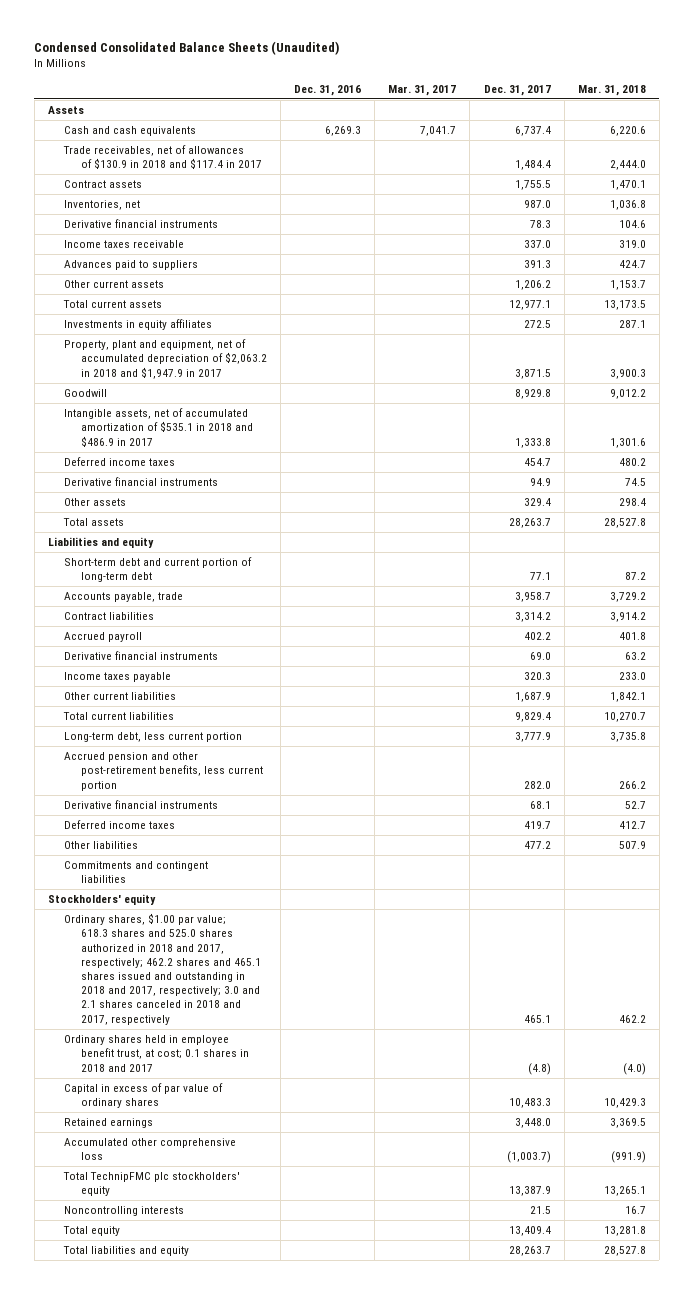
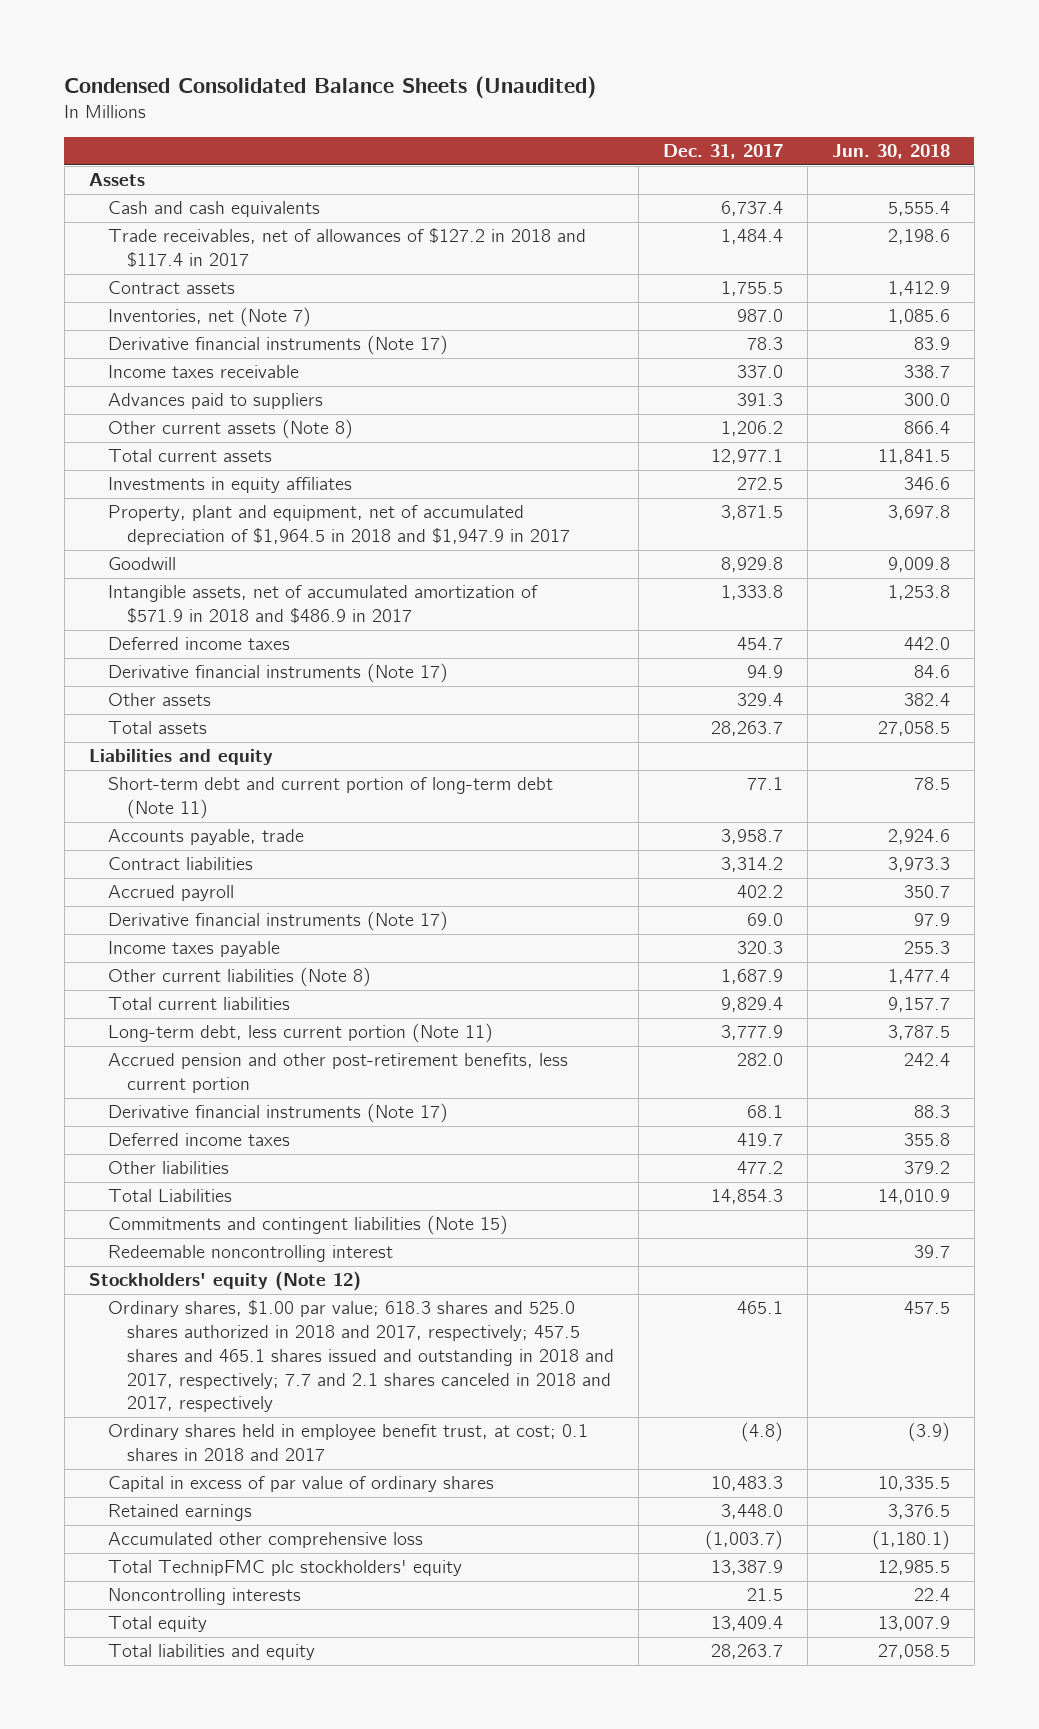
[293,84,361,96] Dec. 31, 2016 -> none
[388,84,457,96] Mar. 31, 2017 -> none
[577,84,646,96] Mar. 31, 2018 -> none
none -> [831,144,950,160] Jun. 30, 2018
[63,145,262,170] Trade receivables, net of allowances of $130.9 in 2018 and $117.4 in 2017 -> [107,228,586,268] Trade receivables, net of allowances of $127.2 in 2018 and $117.4 in 2017
[64,200,141,211] Inventories, net -> [107,307,311,328] Inventories, net (Note 7)
[64,219,219,229] Derivative financial instruments -> [107,335,448,356] Derivative financial instruments (Note 17)
[64,280,165,289] Other current assets -> [107,419,353,440] Other current assets (Note 8)
[64,339,267,379] Property, plant and equipment, net of accumulated depreciation of $2,063.2 in 2018 and $1,947.9 in 2017 -> [107,505,571,546] Property, plant and equipment, net of accumulated depreciation of $1,964.5 in 2018 and $1,947.9 in 2017
[64,408,253,447] Intangible assets, net of accumulated amortization of $535.1 in 2018 and $486.9 in 2017 -> [107,585,538,624] Intangible assets, net of accumulated amortization of $571.9 in 2018 and $486.9 in 2017
[64,477,219,487] Derivative financial instruments -> [107,663,448,684] Derivative financial instruments (Note 17)
[64,557,253,583] Short-term debt and current portion of long-term debt -> [107,777,553,820] Short-term debt and current portion of long-term debt (Note 11)
[64,651,219,661] Derivative financial instruments -> [107,911,448,932] Derivative financial instruments (Note 17)
[64,692,177,701] Other current liabilities -> [107,967,371,988] Other current liabilities (Note 8)
[64,732,243,743] Long-term debt, less current portion -> [107,1023,493,1044] Long-term debt, less current portion (Note 11)
[64,800,219,810] Derivative financial instruments -> [107,1103,448,1124] Derivative financial instruments (Note 17)
none -> [107,1189,232,1203] Total Liabilities
[64,861,209,884] Commitments and contingent liabilities -> [107,1215,508,1236] Commitments and contingent liabilities (Note 15)
none -> [107,1245,393,1263] Redeemable noncontrolling interest
[47,894,156,906] Stockholders' equity -> [88,1271,361,1292] Stockholders' equity (Note 12)
[64,913,261,1025] Ordinary shares, $1.00 par value; 618.3 shares and 525.0 shares authorized in 2018 and 2017, respectively; 462.2 shares and 465.1 shares issued and outstanding in 2018 and 2017, respectively; 3.0 and 2.1 shares canceled in 2018 and 2017, respectively -> [107,1300,615,1413] Ordinary shares, $1.00 par value; 618.3 shares and 525.0 shares authorized in 2018 and 2017, respectively; 457.5 shares and 465.1 shares issued and outstanding in 2018 and 2017, respectively; 7.7 and 2.1 shares canceled in 2018 and 2017, respectively

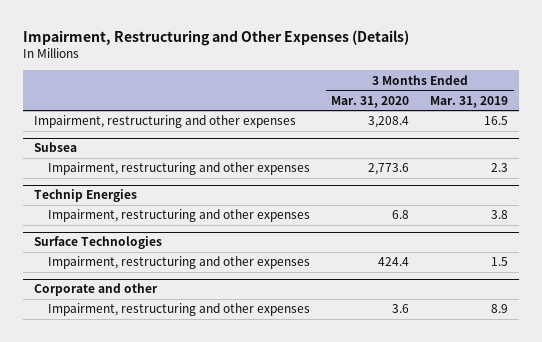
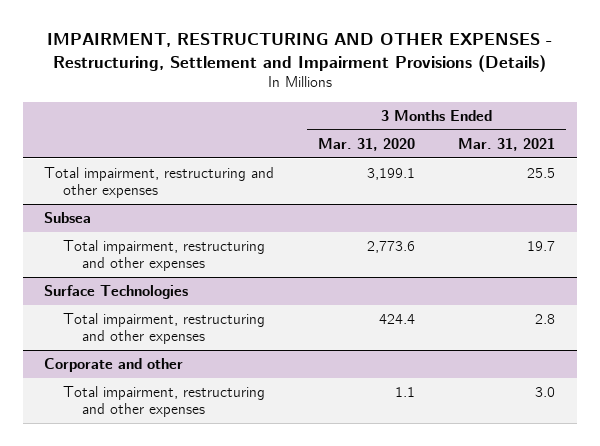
[23,30,410,47] Impairment, Restructuring and Other Expenses (Details) -> [46,33,552,72] IMPAIRMENT, RESTRUCTURING AND OTHER EXPENSES - Restructuring, Settlement and Impairment Provisions (Details)
[430,95,509,108] Mar. 31, 2019 -> none
none -> [458,137,556,151] Mar. 31, 2021
[34,115,297,129] Impairment, restructuring and other expenses -> [44,166,275,198] Total impairment, restructuring and other expenses
[368,116,410,129] 3,208.4 -> [366,167,415,180] 3,199.1
[34,189,138,203] Technip Energies -> none
[47,209,310,223] Impairment, restructuring and other expenses -> none
[47,162,310,176] Impairment, restructuring and other expenses -> [63,239,266,271] Total impairment, restructuring and other expenses
[47,256,310,270] Impairment, restructuring and other expenses -> [63,312,266,344] Total impairment, restructuring and other expenses
[47,303,310,317] Impairment, restructuring and other expenses -> [63,385,266,417] Total impairment, restructuring and other expenses
[392,304,410,314] 3.6 -> [394,386,415,397] 1.1

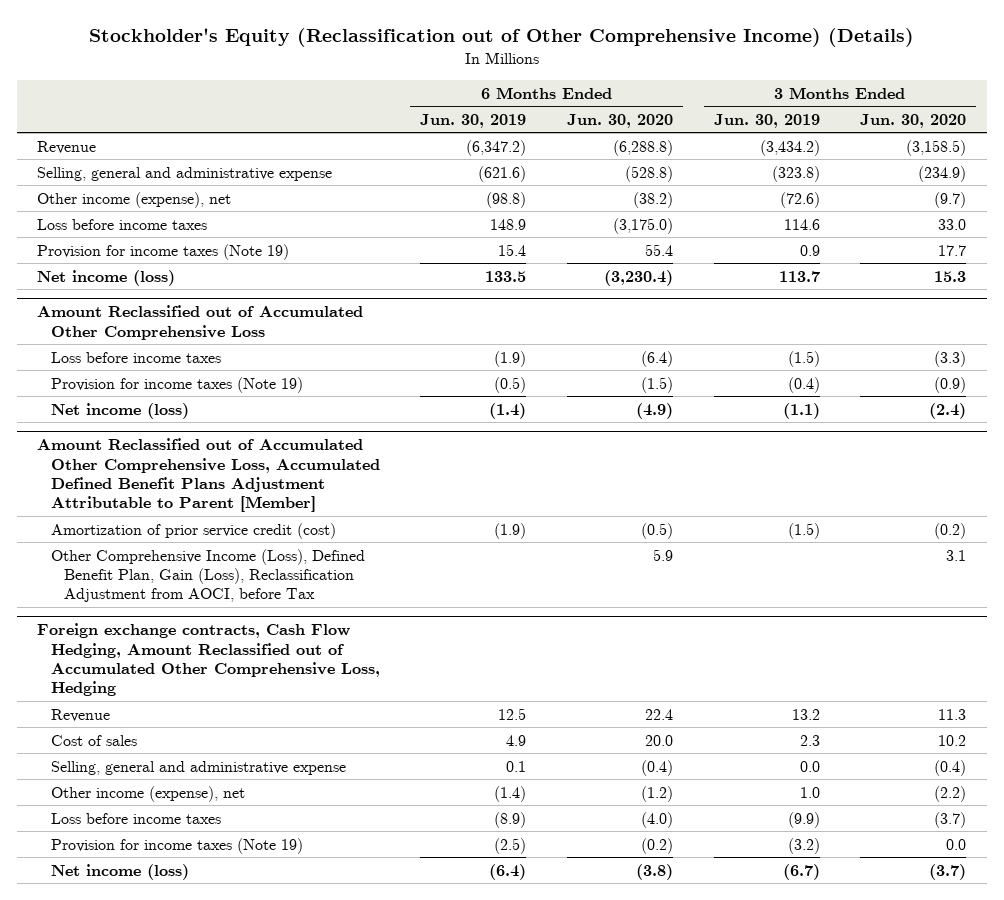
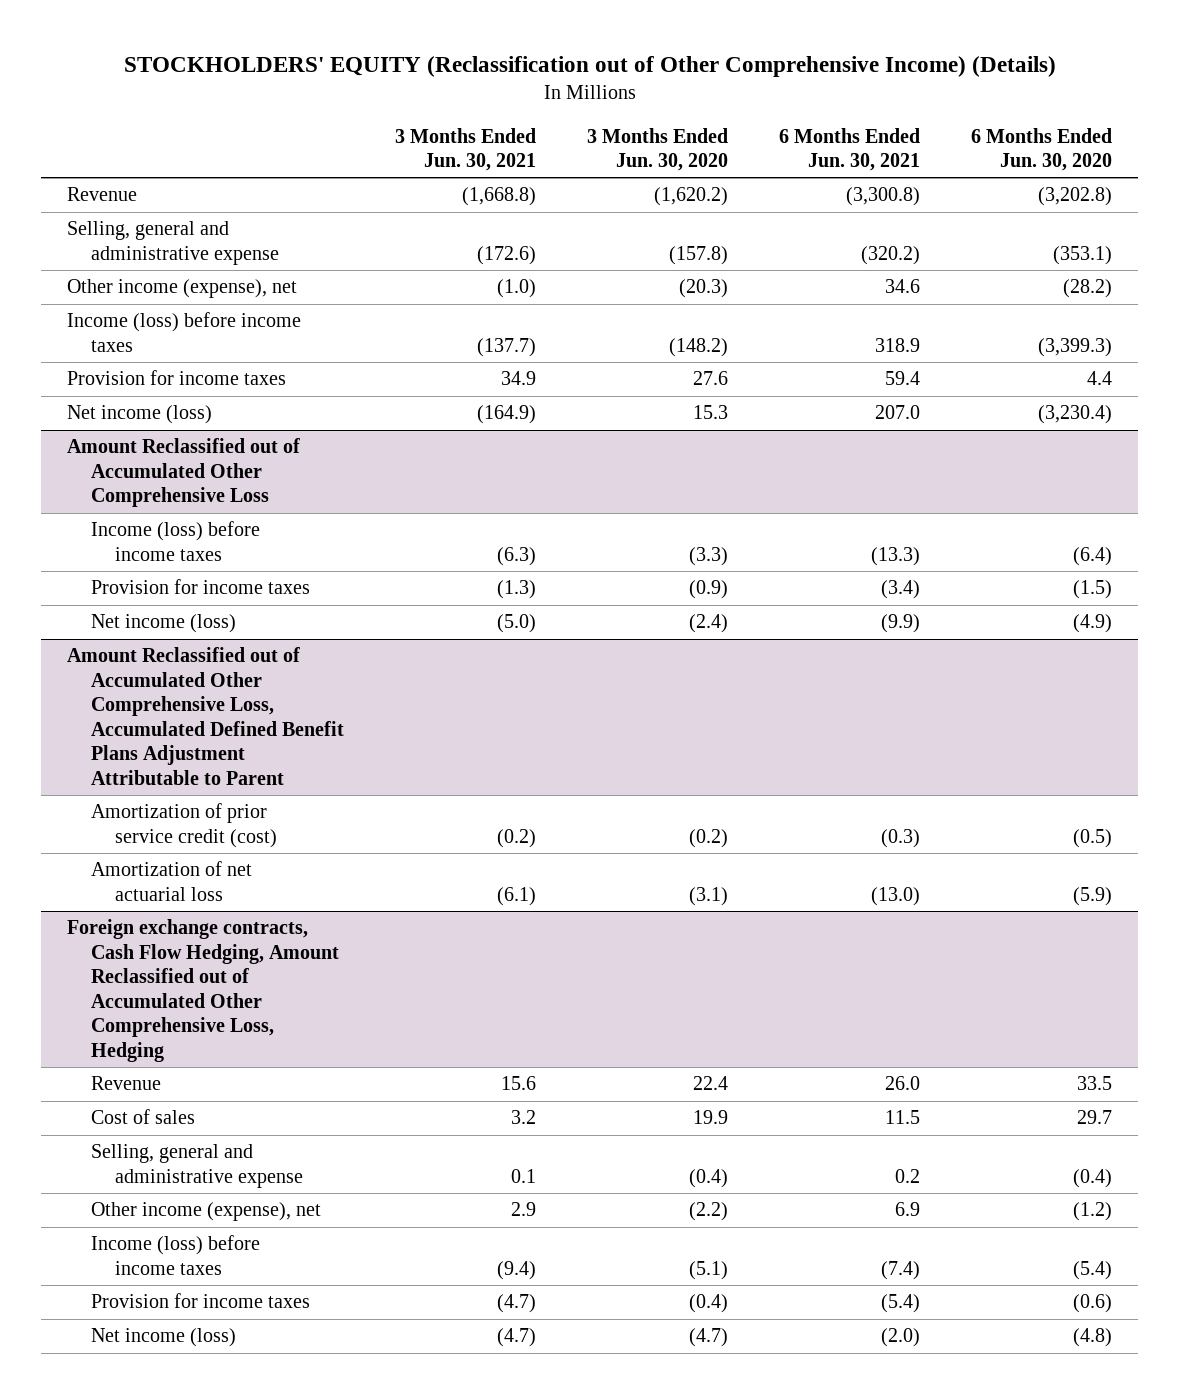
[88,28,914,48] Stockholder's Equity (Reclassification out of Other Comprehensive Income) (Details) -> [123,56,1056,78] STOCKHOLDERS' EQUITY (Reclassification out of Other Comprehensive Income) (Details)
[420,113,527,128] Jun. 30, 2019 -> none
[713,113,820,128] Jun. 30, 2019 -> none
none -> [394,127,536,172] 3 Months Ended Jun. 30, 2021
none -> [779,127,921,172] 6 Months Ended Jun. 30, 2021
[613,139,674,156] (6,288.8) -> [1038,187,1113,207] (3,202.8)
[906,139,967,156] (3,158.5) -> [654,187,729,207] (1,620.2)
[625,165,674,182] (528.8) -> [1053,245,1113,265] (353.1)
[918,165,967,182] (234.9) -> [669,245,729,265] (157.8)
[633,191,674,208] (38.2) -> [1063,279,1113,299] (28.2)
[934,191,967,208] (9.7) -> [679,279,729,299] (20.3)
[37,218,208,230] Loss before income taxes -> [67,312,302,352] Income (loss) before income taxes
[613,217,674,234] (3,175.0) -> [1038,337,1113,357] (3,399.3)
[938,218,967,230] 33.0 -> [669,337,729,357] (148.2)
[37,243,290,260] Provision for income taxes (Note 19) -> [67,370,287,386] Provision for income taxes
[645,243,674,256] 55.4 -> [1087,371,1113,386] 4.4
[938,244,967,256] 17.7 -> [693,371,729,386] 27.6
[50,351,221,363] Loss before income taxes -> [90,521,260,561] Income (loss) before income taxes
[50,376,303,393] Provision for income taxes (Note 19) -> [90,579,310,595] Provision for income taxes
[37,438,380,513] Amount Reclassified out of Accumulated Other Comprehensive Loss, Accumulated Defined Benefit Plans Adjustment Attributable to Parent [Member] -> [67,647,344,785] Amount Reclassified out of Accumulated Other Comprehensive Loss, Accumulated Defined Benefit Plans Adjustment Attributable to Parent
[50,548,365,603] Other Comprehensive Income (Loss), Defined Benefit Plan, Gain (Loss), Reclassification Adjustment from AOCI, before Tax -> none
none -> [90,861,252,901] Amortization of net actuarial loss
[645,708,674,720] 22.4 -> [1077,1076,1113,1091] 33.5
[938,708,967,720] 11.3 -> [693,1076,729,1091] 22.4
[645,734,674,746] 20.0 -> [1077,1110,1113,1125] 29.7
[938,734,967,746] 10.2 -> [693,1110,729,1125] 19.9
[50,812,221,824] Loss before income taxes -> [90,1235,260,1275] Income (loss) before income taxes
[641,811,674,828] (4.0) -> [1073,1260,1113,1280] (5.4)
[934,811,967,828] (3.7) -> [689,1260,729,1280] (5.1)
[50,837,303,854] Provision for income taxes (Note 19) -> [90,1293,310,1309] Provision for income taxes
[641,837,674,854] (0.2) -> [1073,1294,1113,1314] (0.6)
[946,838,967,850] 0.0 -> [689,1294,729,1314] (0.4)
[636,863,674,880] (3.8) -> [1073,1328,1113,1348] (4.8)
[929,863,967,880] (3.7) -> [689,1328,729,1348] (4.7)

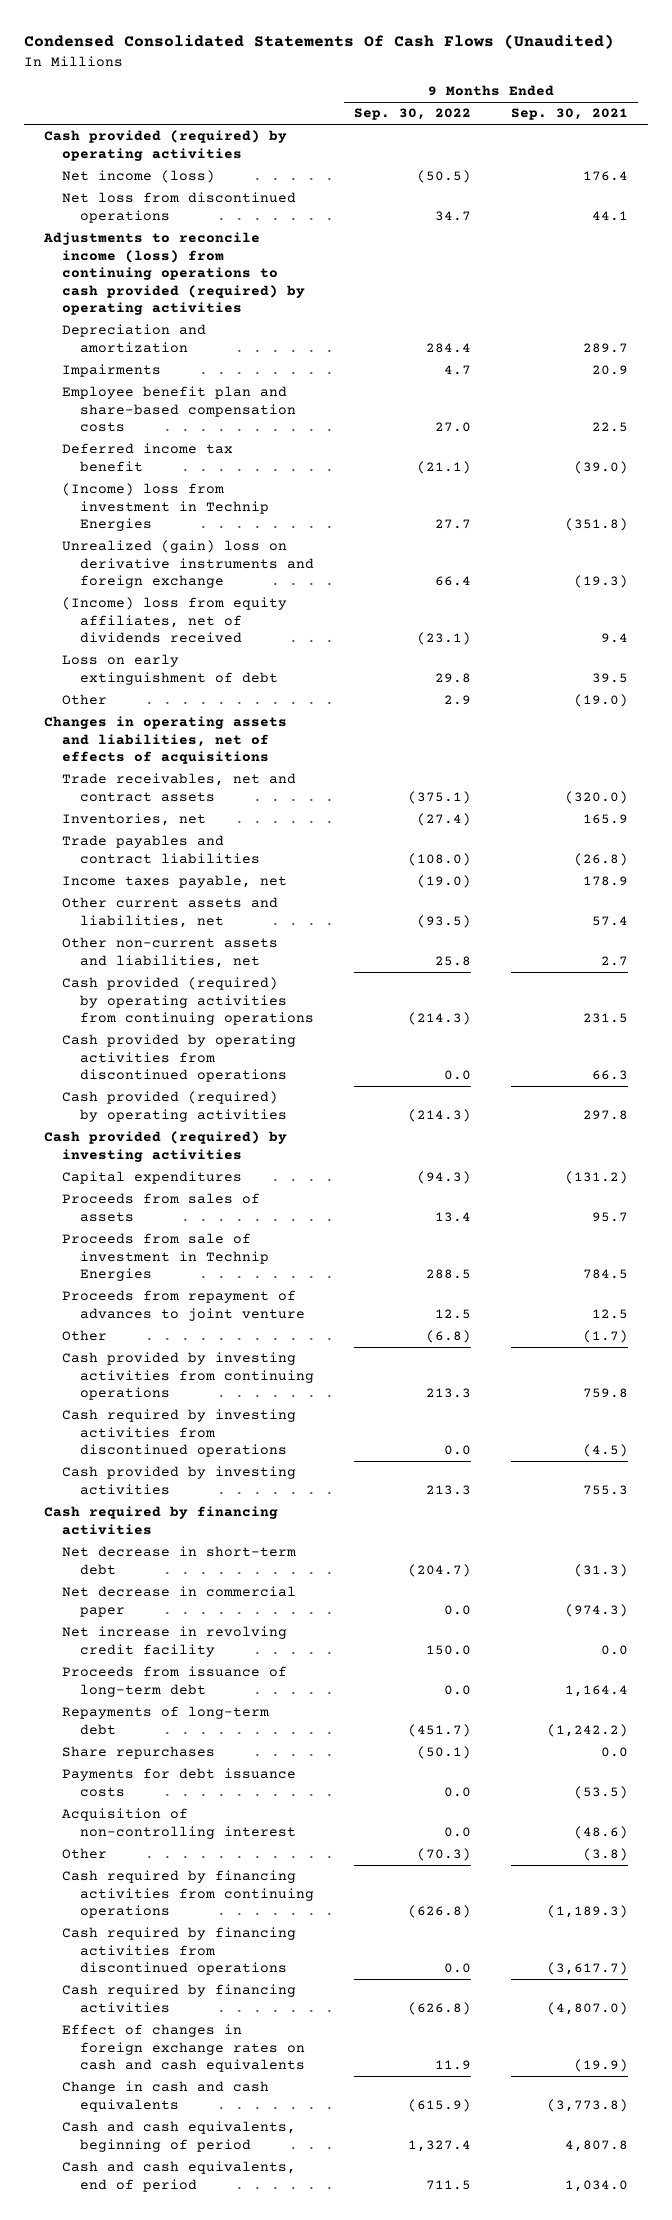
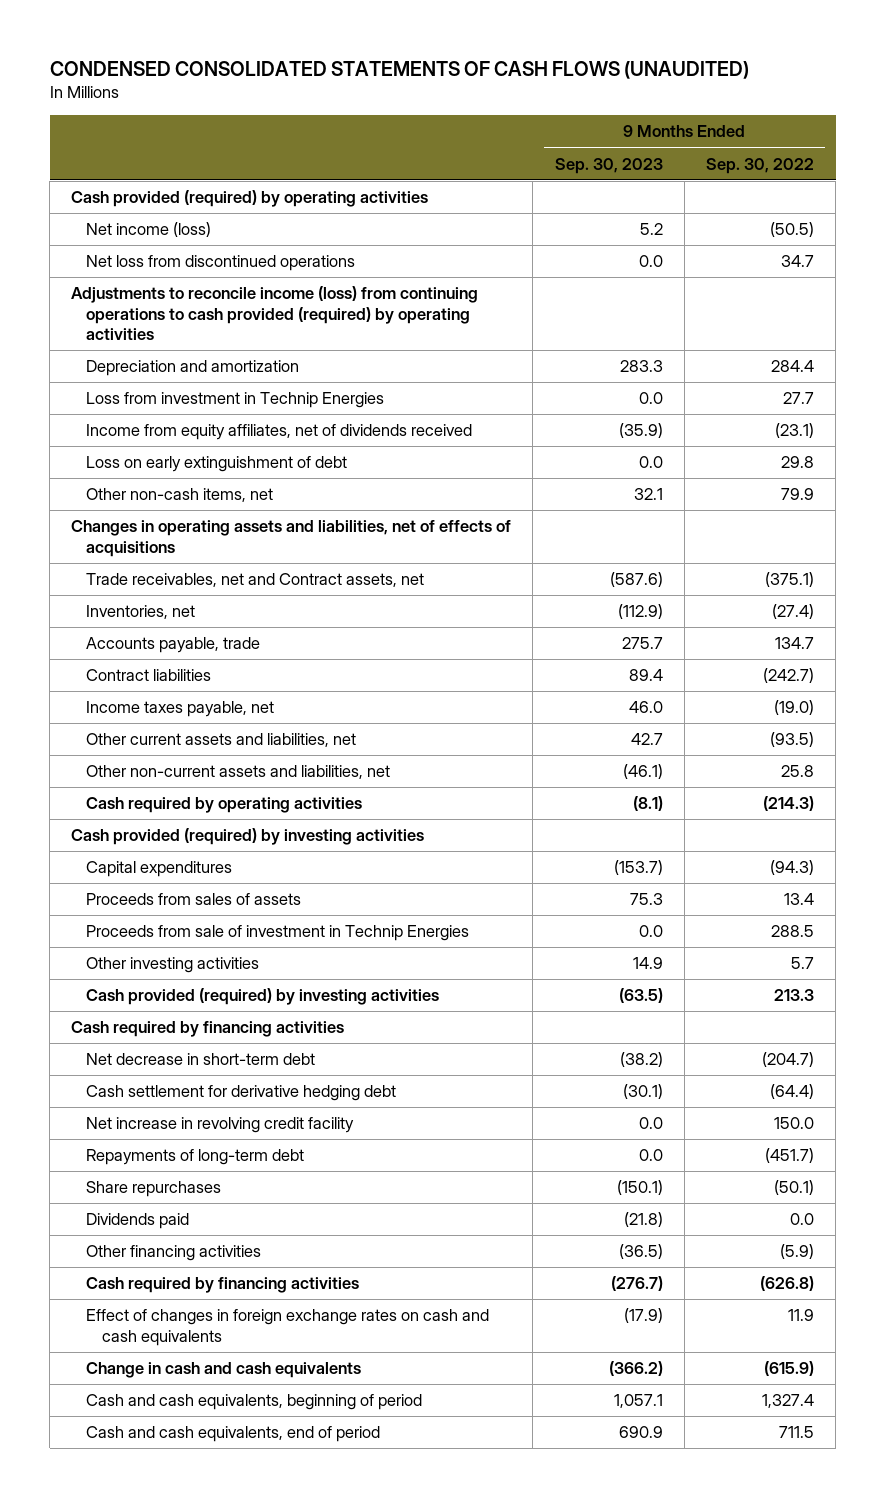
[24,34,615,50] Condensed Consolidated Statements Of Cash Flows (Unaudited) -> [49,60,749,79] CONDENSED CONSOLIDATED STATEMENTS OF CASH FLOWS (UNAUDITED)
[511,108,629,121] Sep. 30, 2021 -> none
none -> [554,157,663,174] Sep. 30, 2023
[62,364,162,378] Impairments -> none
[62,386,297,433] Employee benefit plan and share-based compensation costs -> none
[62,443,234,472] Deferred income tax benefit -> none
[62,540,315,589] Unrealized (gain) loss on derivative instruments and foreign exchange -> none
[62,483,270,532] (Income) loss from investment in Technip Energies -> [86,392,385,409] Loss from investment in Technip Energies
[62,597,288,644] (Income) loss from equity affiliates, net of dividends received -> [86,424,473,441] Income from equity affiliates, net of dividends received
[62,694,108,706] Other -> none
none -> [86,488,274,503] Other non-cash items, net
[62,773,297,802] Trade receivables, net and contract assets -> [86,573,425,588] Trade receivables, net and Contract assets, net
[62,835,261,864] Trade payables and contract liabilities -> none
none -> [86,637,261,654] Accounts payable, trade
none -> [86,669,212,682] Contract liabilities
[62,977,315,1026] Cash provided (required) by operating activities from continuing operations -> none
[62,1034,297,1083] Cash provided by operating activities from discontinued operations -> none
[62,1091,288,1122] Cash provided (required) by operating activities -> [86,797,363,814] Cash required by operating activities
[62,1290,306,1321] Proceeds from repayment of advances to joint venture -> none
[62,1352,315,1401] Cash provided by investing activities from continuing operations -> none
[62,1409,297,1458] Cash required by investing activities from discontinued operations -> none
[62,1330,108,1342] Other -> [86,957,260,974] Other investing activities
[426,1330,472,1344] (6.8) -> [790,957,814,970] 5.7
[62,1466,297,1495] Cash provided by investing activities -> [86,988,440,1006] Cash provided (required) by investing activities
[62,1586,297,1617] Net decrease in commercial paper -> none
none -> [86,1085,397,1102] Cash settlement for derivative hedging debt
[62,1666,288,1697] Proceeds from issuance of long-term debt -> none
[62,1768,297,1797] Payments for debt issuance costs -> none
[62,1808,297,1839] Acquisition of non-controlling interest -> none
[62,1870,315,1919] Cash required by financing activities from continuing operations -> none
[62,1927,297,1976] Cash required by financing activities from discontinued operations -> none
none -> [86,1213,190,1230] Dividends paid
[62,1848,108,1860] Other -> [86,1245,262,1262] Other financing activities
[417,1848,472,1862] (70.3) -> [779,1244,814,1260] (5.9)

